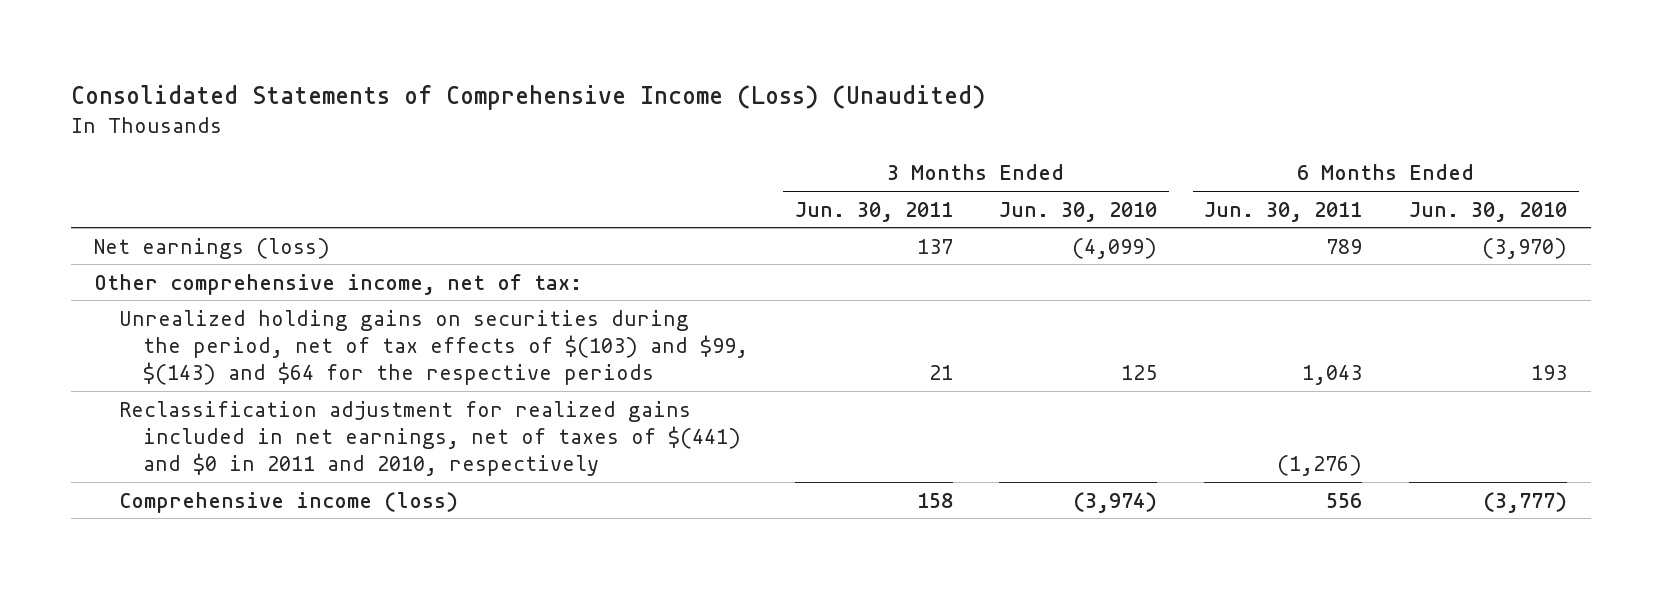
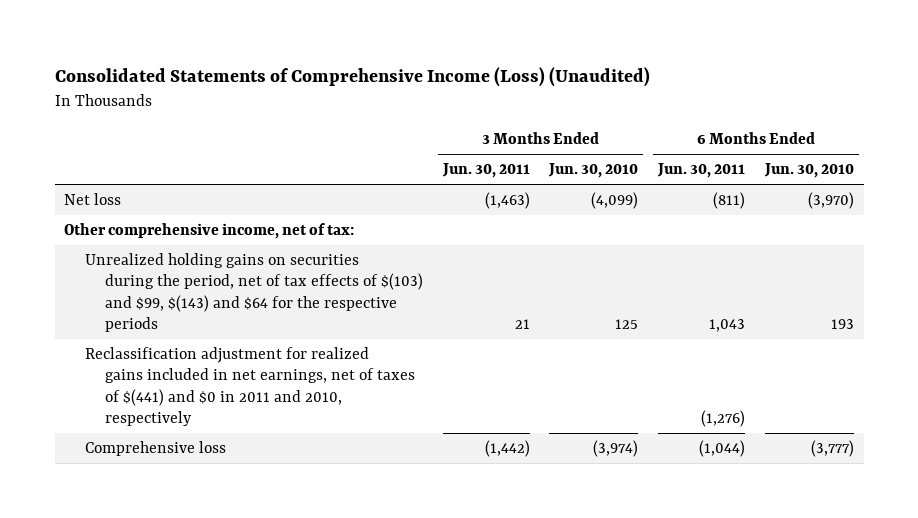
[94,237,331,259] Net earnings (loss) -> [64,193,122,206] Net loss
[916,238,953,254] 137 -> [484,192,530,210] (1,463)
[1326,238,1363,254] 789 -> [713,192,746,210] (811)
[118,491,458,513] Comprehensive income (loss) -> [84,441,226,457] Comprehensive loss
[916,492,953,508] 158 -> [484,440,530,458] (1,442)
[1326,492,1363,508] 556 -> [699,440,746,458] (1,044)

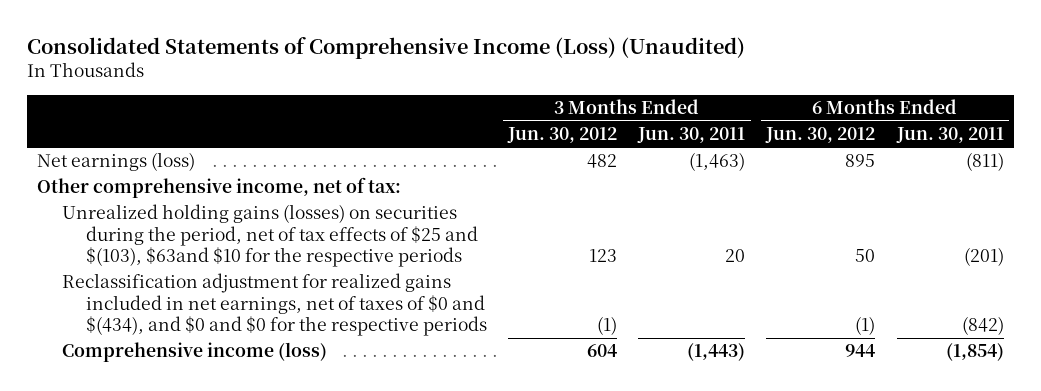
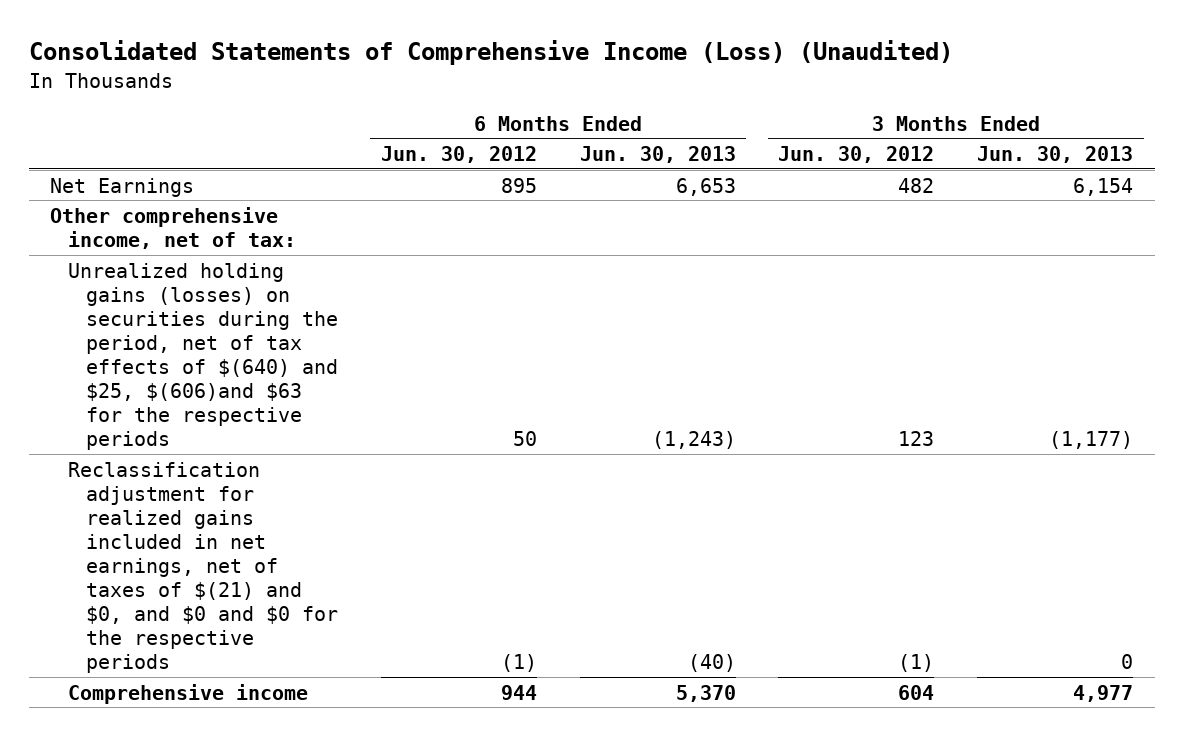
[637,127,746,144] Jun. 30, 2011 -> none
[895,127,1004,144] Jun. 30, 2011 -> none
none -> [579,146,736,164] Jun. 30, 2013
none -> [977,146,1134,164] Jun. 30, 2013
[37,152,196,172] Net earnings (loss) -> [50,177,195,197] Net Earnings
[61,204,479,268] Unrealized holding gains (losses) on securities during the period, net of tax effects of $25 and $(103), $63and $10 for the respective periods -> [68,262,339,450] Unrealized holding gains (losses) on securities during the period, net of tax effects of $(640) and $25, $(606)and $63 for the respective periods
[61,273,488,337] Reclassification adjustment for realized gains included in net earnings, net of taxes of $0 and $(434), and $0 and $0 for the respective periods -> [68,461,339,673] Reclassification adjustment for realized gains included in net earnings, net of taxes of $(21) and $0, and $0 and $0 for the respective periods
[61,342,327,363] Comprehensive income (loss) -> [68,683,309,704] Comprehensive income

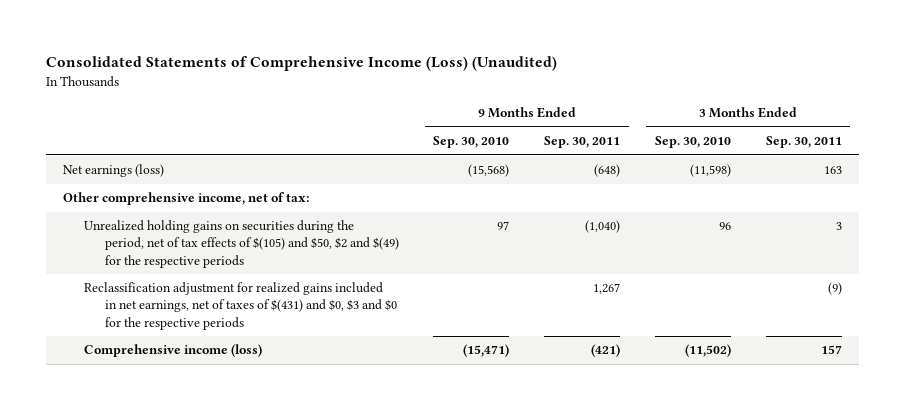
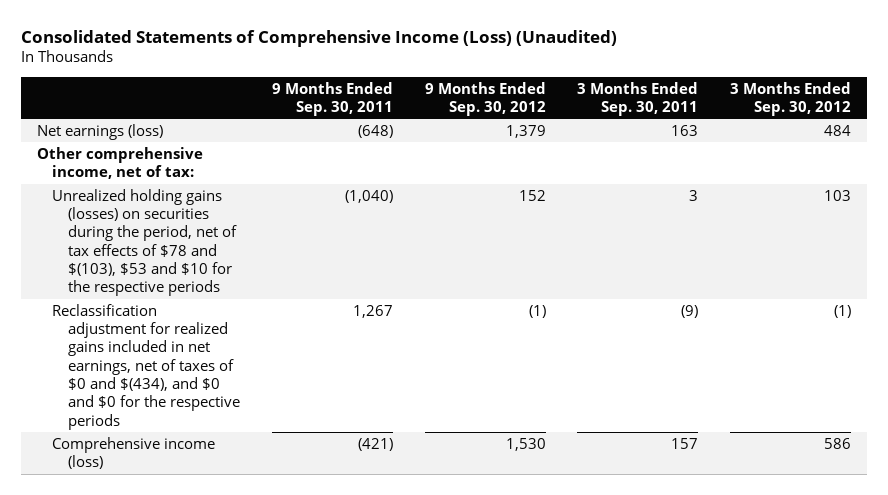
[433,136,510,149] Sep. 30, 2010 -> none
[654,136,731,149] Sep. 30, 2010 -> none
none -> [424,81,546,116] 9 Months Ended Sep. 30, 2012
none -> [730,81,852,116] 3 Months Ended Sep. 30, 2012
[84,220,399,268] Unrealized holding gains on securities during the period, net of tax effects of $(105) and $50, $2 and $(49) for the respective periods -> [52,188,237,297] Unrealized holding gains (losses) on securities during the period, net of tax effects of $78 and $(103), $53 and $10 for the respective periods
[84,282,397,330] Reclassification adjustment for realized gains included in net earnings, net of taxes of $(431) and $0, $3 and $0 for the respective periods -> [52,303,240,430] Reclassification adjustment for realized gains included in net earnings, net of taxes of $0 and $(434), and $0 and $0 for the respective periods

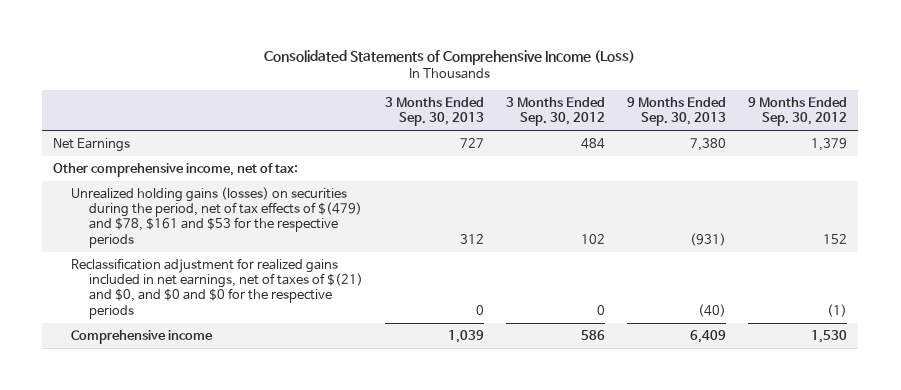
[20,30,617,48] Consolidated Statements of Comprehensive Income (Loss) (Unaudited) -> [264,50,636,66] Consolidated Statements of Comprehensive Income (Loss)
[271,81,393,116] 9 Months Ended Sep. 30, 2011 -> none
[577,81,699,116] 3 Months Ended Sep. 30, 2011 -> none
none -> [385,96,485,127] 3 Months Ended Sep. 30, 2013
none -> [627,96,727,127] 9 Months Ended Sep. 30, 2013
[36,123,163,140] Net earnings (loss) -> [53,137,131,152] Net Earnings
[52,188,237,297] Unrealized holding gains (losses) on securities during the period, net of tax effects of $78 and $(103), $53 and $10 for the respective periods -> [71,186,362,248] Unrealized holding gains (losses) on securities during the period, net of tax effects of $(479) and $78, $161 and $53 for the respective periods
[824,189,852,201] 103 -> [581,233,606,244] 102
[52,303,240,430] Reclassification adjustment for realized gains included in net earnings, net of taxes of $0 and $(434), and $0 and $0 for the respective periods -> [71,257,363,319] Reclassification adjustment for realized gains included in net earnings, net of taxes of $(21) and $0, and $0 and $0 for the respective periods
[834,304,852,318] (1) -> [597,304,606,315] 0
[52,436,216,470] Comprehensive income (loss) -> [71,329,214,344] Comprehensive income

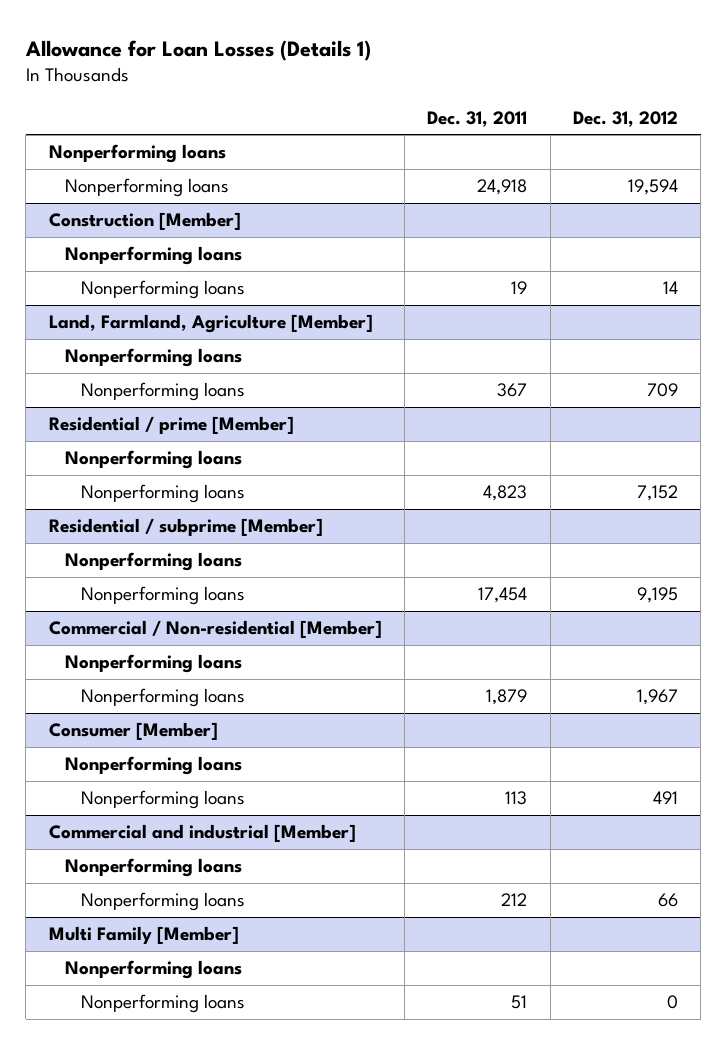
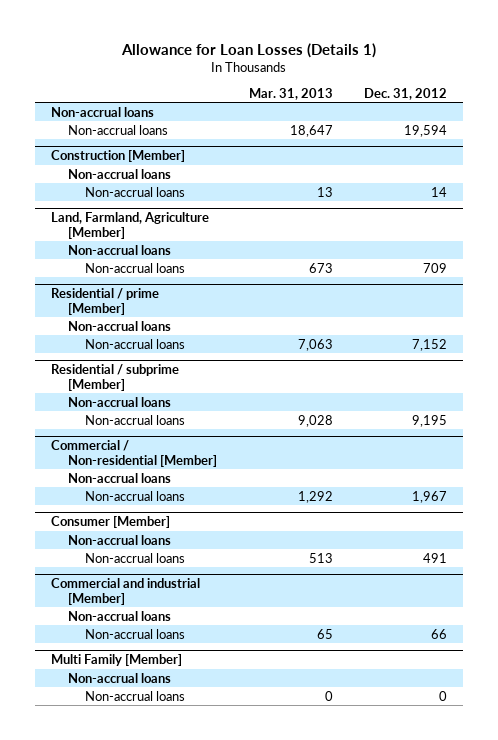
[427,110,528,127] Dec. 31, 2011 -> none
none -> [248,87,333,100] Mar. 31, 2013
[48,144,226,164] Nonperforming loans -> [51,106,155,117] Non-accrual loans
[64,178,229,198] Nonperforming loans -> [68,124,169,135] Non-accrual loans
[64,246,242,266] Nonperforming loans -> [68,168,172,179] Non-accrual loans
[80,280,245,300] Nonperforming loans -> [85,186,186,197] Non-accrual loans
[64,348,242,368] Nonperforming loans -> [68,244,172,255] Non-accrual loans
[80,382,245,402] Nonperforming loans -> [85,262,186,273] Non-accrual loans
[64,450,242,470] Nonperforming loans -> [68,320,172,331] Non-accrual loans
[80,484,245,504] Nonperforming loans -> [85,338,186,349] Non-accrual loans
[64,552,242,572] Nonperforming loans -> [68,396,172,407] Non-accrual loans
[80,586,245,606] Nonperforming loans -> [85,414,186,425] Non-accrual loans
[64,654,242,674] Nonperforming loans -> [68,472,172,483] Non-accrual loans
[80,688,245,708] Nonperforming loans -> [85,490,186,501] Non-accrual loans
[64,756,242,776] Nonperforming loans -> [68,534,172,545] Non-accrual loans
[80,790,245,810] Nonperforming loans -> [85,552,186,563] Non-accrual loans
[64,858,242,878] Nonperforming loans -> [68,610,172,621] Non-accrual loans
[80,892,245,912] Nonperforming loans -> [85,628,186,639] Non-accrual loans
[64,960,242,980] Nonperforming loans -> [68,672,172,683] Non-accrual loans
[80,994,245,1014] Nonperforming loans -> [85,690,186,701] Non-accrual loans

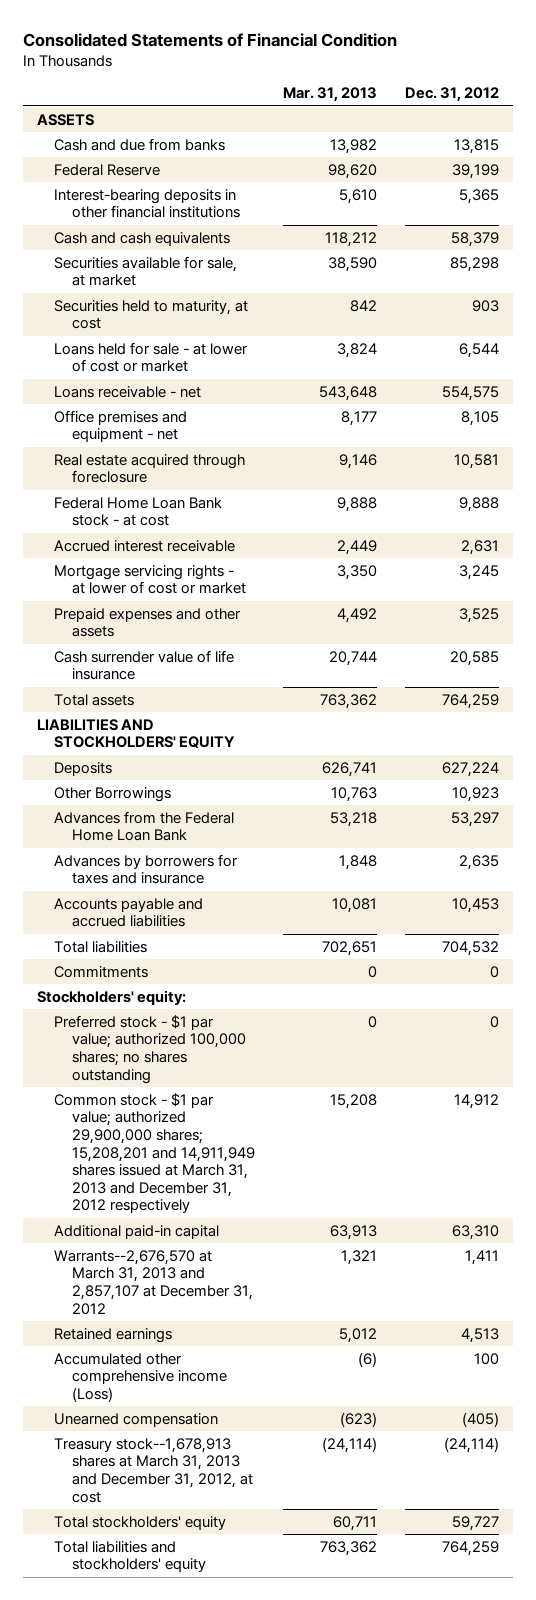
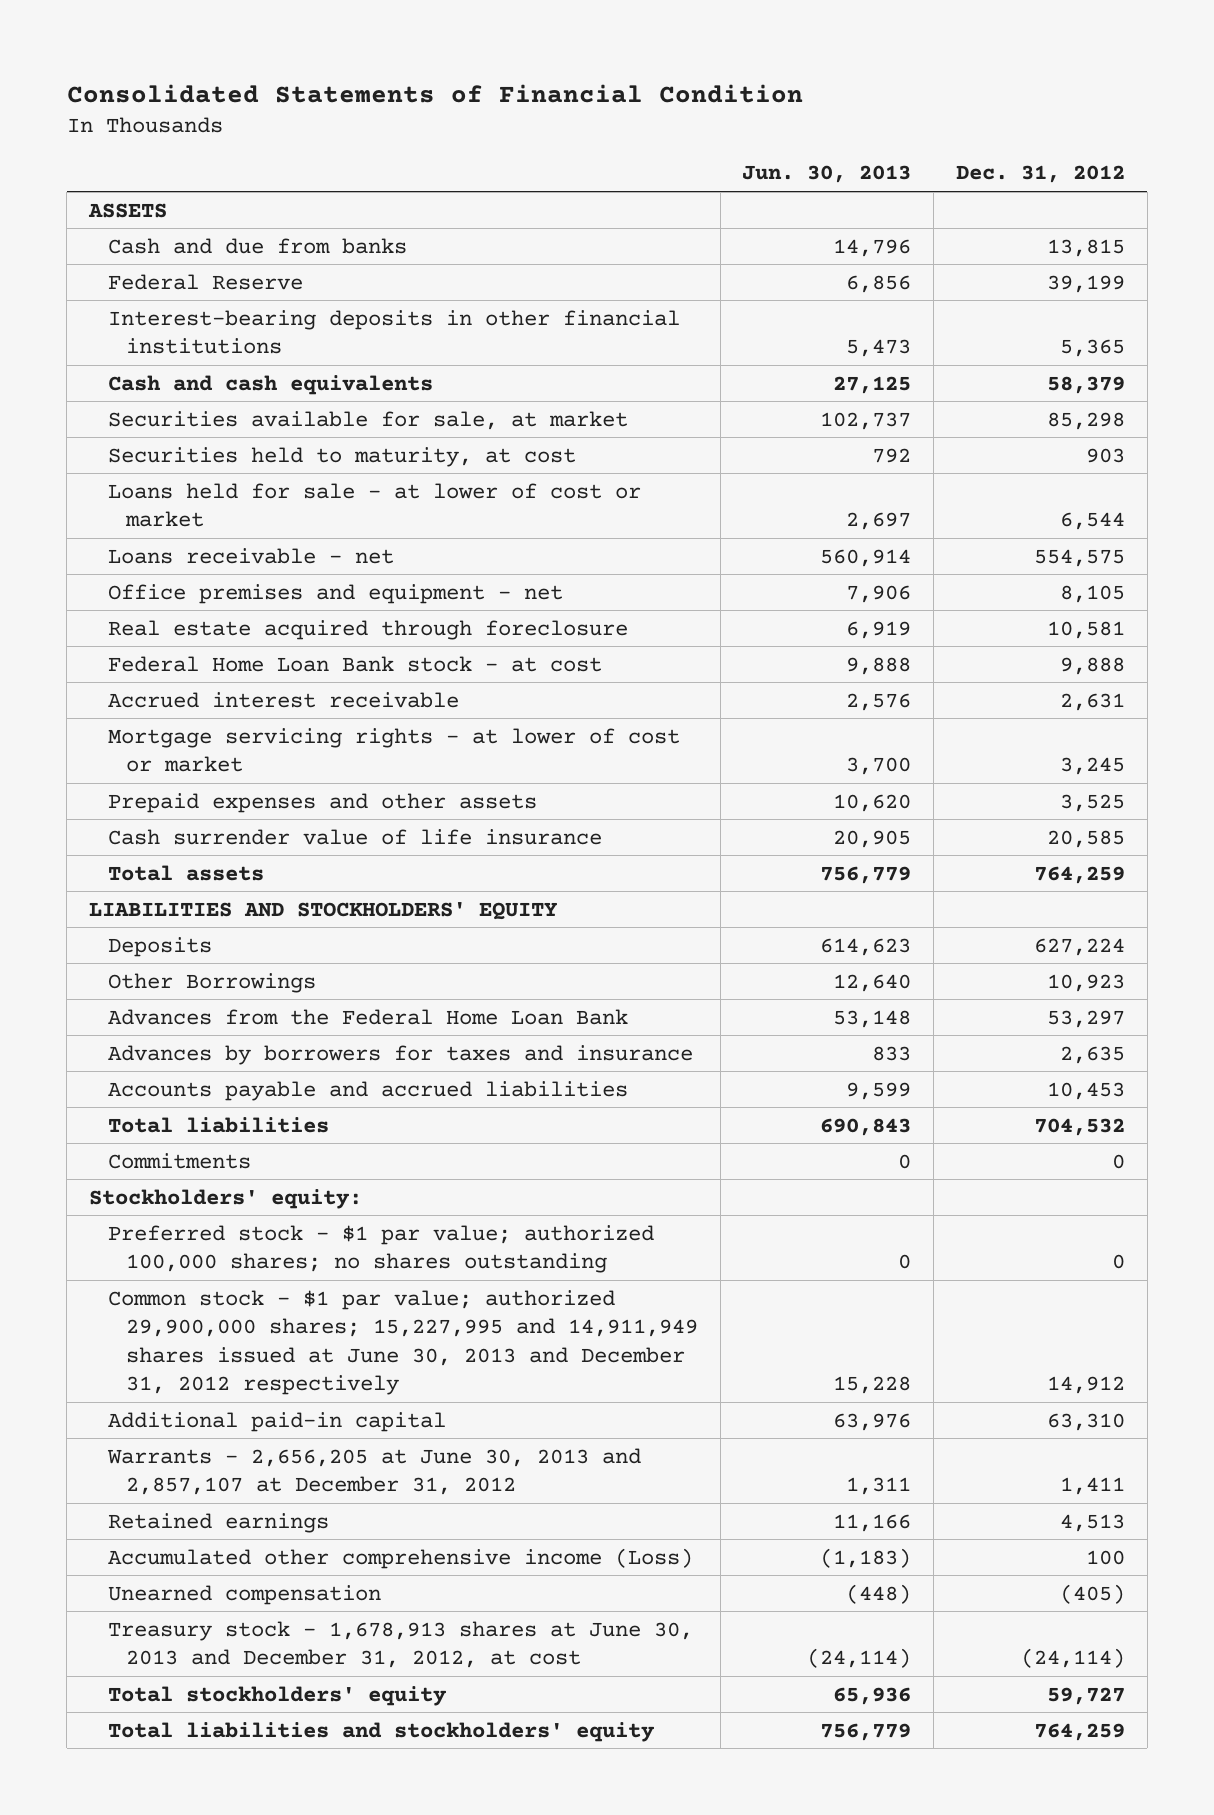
[282,87,377,103] Mar. 31, 2013 -> none
none -> [742,165,912,184] Jun. 30, 2013
[54,1092,255,1214] Common stock - $1 par value; authorized 29,900,000 shares; 15,208,201 and 14,911,949 shares issued at March 31, 2013 and December 31, 2012 respectively -> [107,1289,699,1396] Common stock - $1 par value; authorized 29,900,000 shares; 15,227,995 and 14,911,949 shares issued at June 30, 2013 and December 31, 2012 respectively
[54,1249,253,1315] Warrants--2,676,570 at March 31, 2013 and 2,857,107 at December 31, 2012 -> [106,1447,641,1496] Warrants - 2,656,205 at June 30, 2013 and 2,857,107 at December 31, 2012
[54,1437,253,1503] Treasury stock--1,678,913 shares at March 31, 2013 and December 31, 2012, at cost -> [107,1620,693,1669] Treasury stock - 1,678,913 shares at June 30, 2013 and December 31, 2012, at cost

